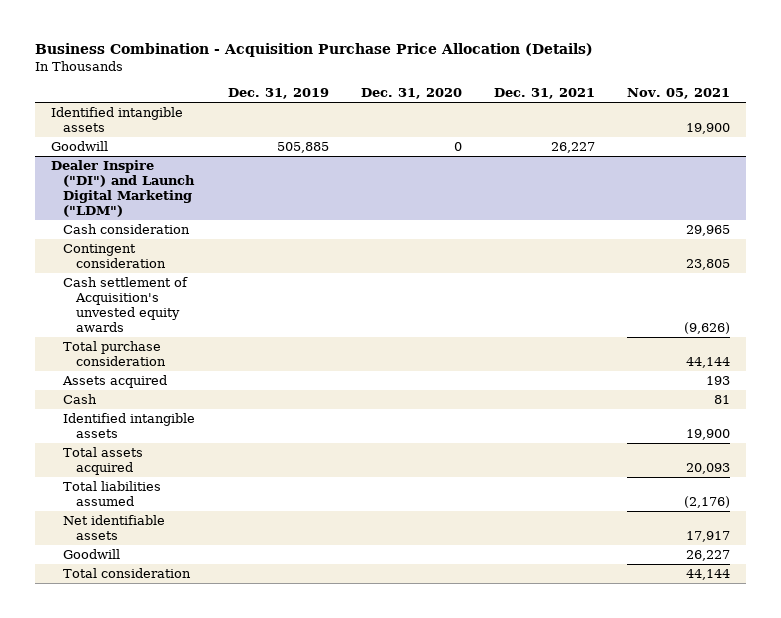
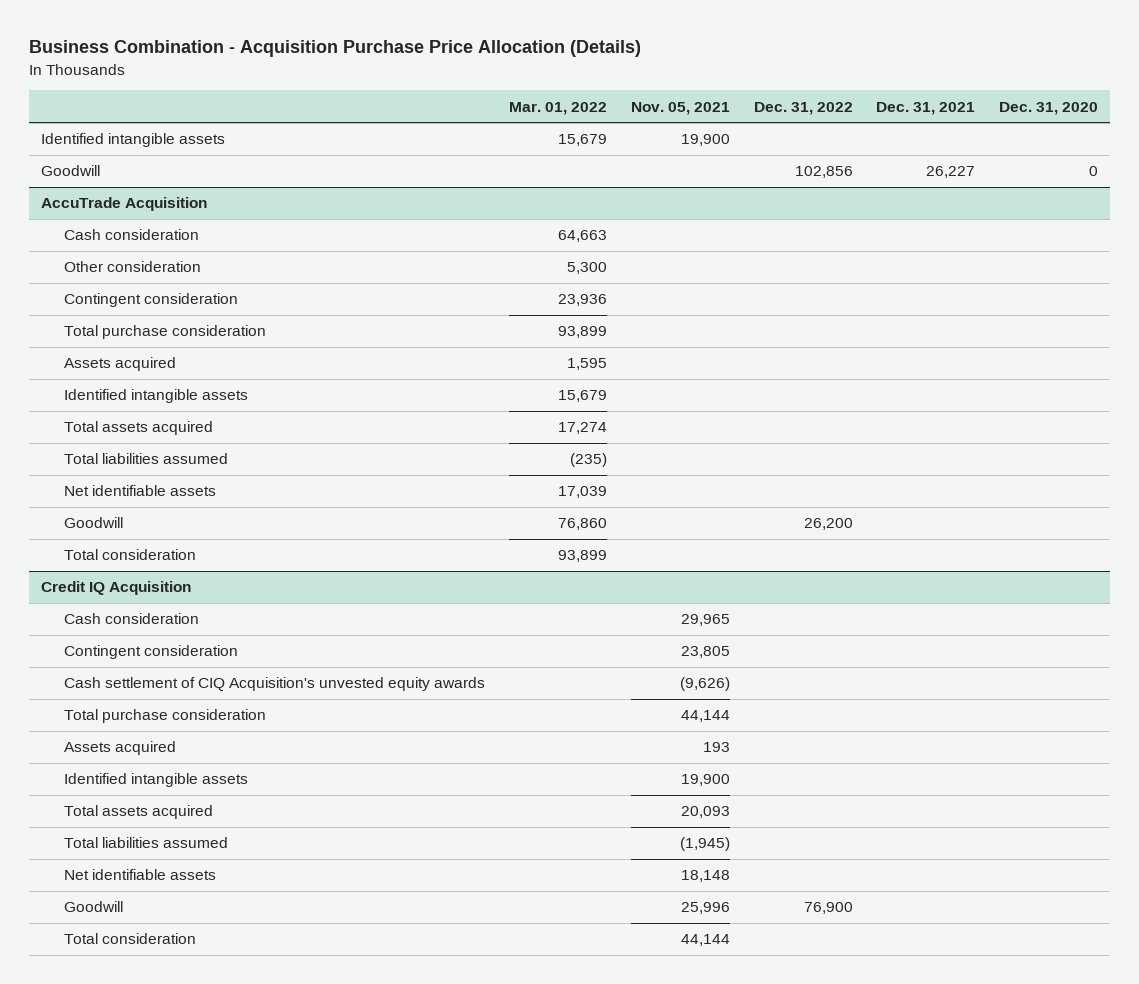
[227,88,329,100] Dec. 31, 2019 -> none
none -> [509,101,608,115] Mar. 01, 2022
none -> [753,101,853,115] Dec. 31, 2022
none -> [40,197,207,212] AccuTrade Acquisition
none -> [64,229,200,241] Cash consideration
none -> [64,261,202,273] Other consideration
none -> [64,293,239,308] Contingent consideration
none -> [64,325,267,340] Total purchase consideration
none -> [64,357,177,372] Assets acquired
none -> [64,389,249,404] Identified intangible assets
none -> [64,421,214,436] Total assets acquired
none -> [64,453,229,465] Total liabilities assumed
none -> [64,485,217,497] Net identifiable assets
none -> [64,517,124,529] Goodwill
none -> [64,549,197,561] Total consideration
[51,160,196,218] Dealer Inspire ("DI") and Launch Digital Marketing ("LDM") -> [40,581,191,596] Credit IQ Acquisition
[63,277,189,333] Cash settlement of Acquisition's unvested equity awards -> [64,677,486,692] Cash settlement of CIQ Acquisition's unvested equity awards
[63,394,98,405] Cash -> none
[683,496,730,509] (2,176) -> [679,837,730,852] (1,945)
[685,531,730,543] 17,917 -> [680,870,730,883] 18,148
[685,550,730,562] 26,227 -> [680,902,730,915] 25,996

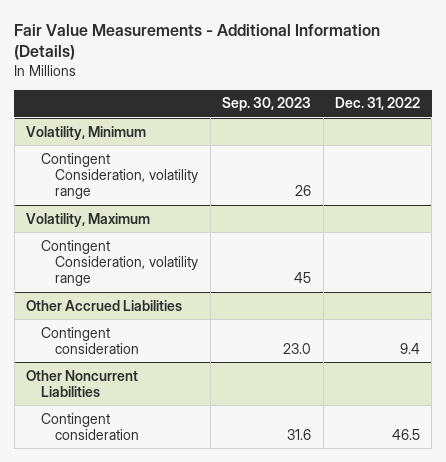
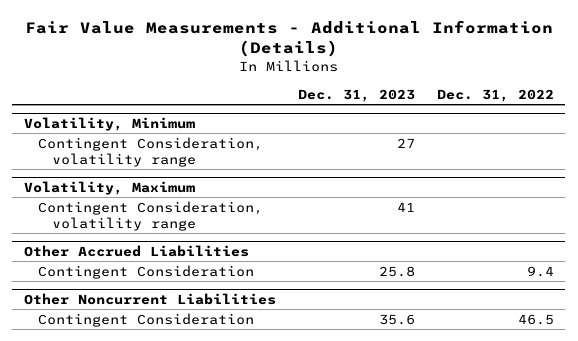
[222,97,312,112] Sep. 30, 2023 -> none
none -> [297,89,415,103] Dec. 31, 2023
[40,326,140,354] Contingent consideration -> [37,264,254,279] Contingent Consideration
[40,412,140,440] Contingent consideration -> [37,312,254,327] Contingent Consideration

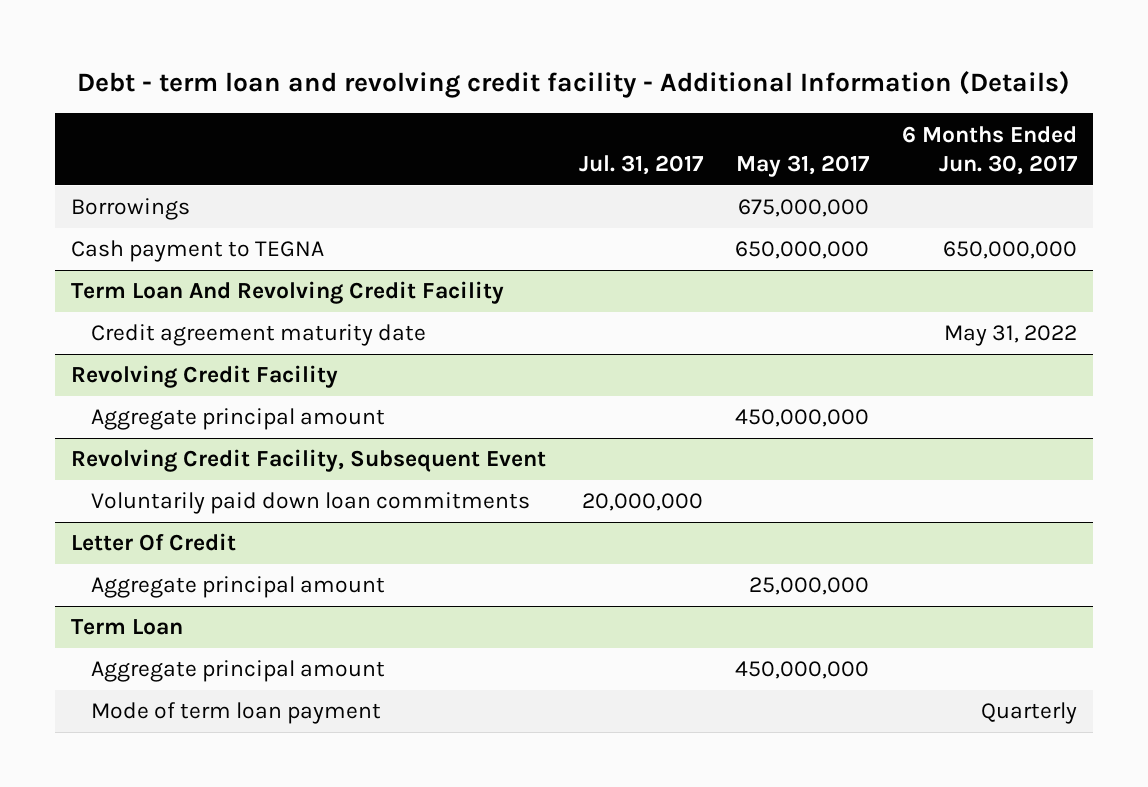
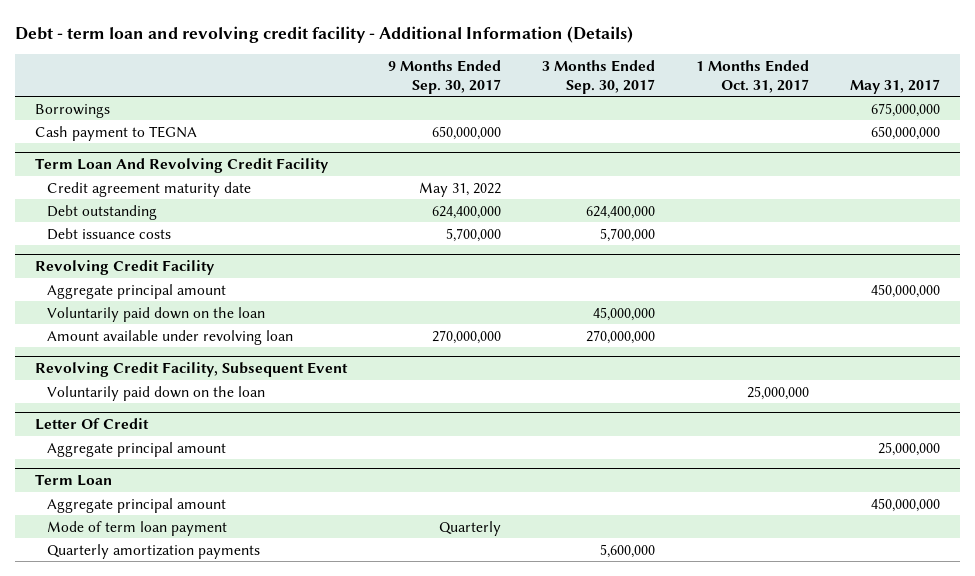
[578,155,704,176] Jul. 31, 2017 -> none
[901,125,1078,176] 6 Months Ended Jun. 30, 2017 -> none
none -> [388,59,502,94] 9 Months Ended Sep. 30, 2017
none -> [541,59,655,94] 3 Months Ended Sep. 30, 2017
none -> [695,59,809,93] 1 Months Ended Oct. 31, 2017
none -> [46,204,157,220] Debt outstanding
none -> [46,227,171,240] Debt issuance costs
none -> [46,306,265,322] Voluntarily paid down on the loan
none -> [46,329,293,345] Amount available under revolving loan
[90,492,530,515] Voluntarily paid down loan commitments -> [46,385,265,401] Voluntarily paid down on the loan
none -> [46,543,260,559] Quarterly amortization payments

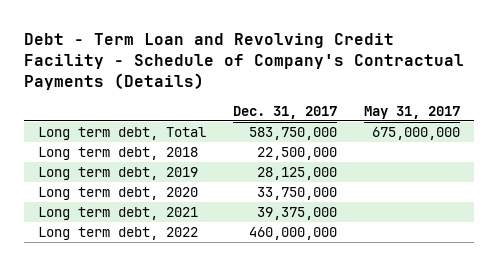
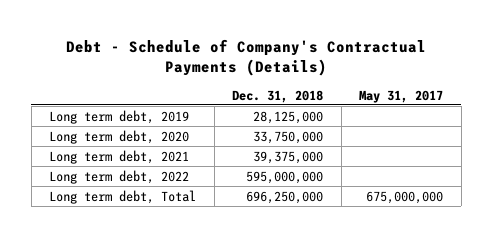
[23,33,464,91] Debt - Term Loan and Revolving Credit Facility - Schedule of Company's Contractual Payments (Details) -> [66,38,427,76] Debt - Schedule of Company's Contractual Payments (Details)
[232,105,337,119] Dec. 31, 2017 -> none
none -> [232,89,324,103] Dec. 31, 2018
[37,146,198,160] Long term debt, 2018 -> none
[37,126,206,140] Long term debt, Total -> [49,189,197,204] Long term debt, Total

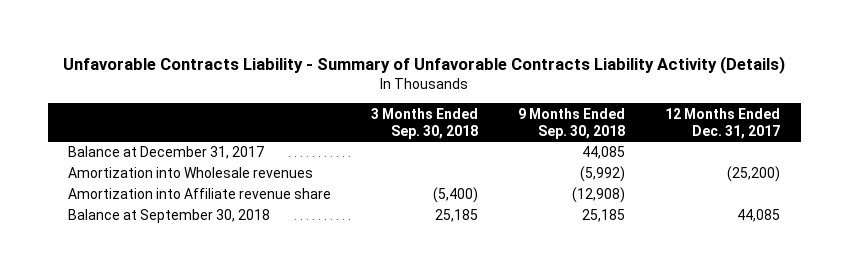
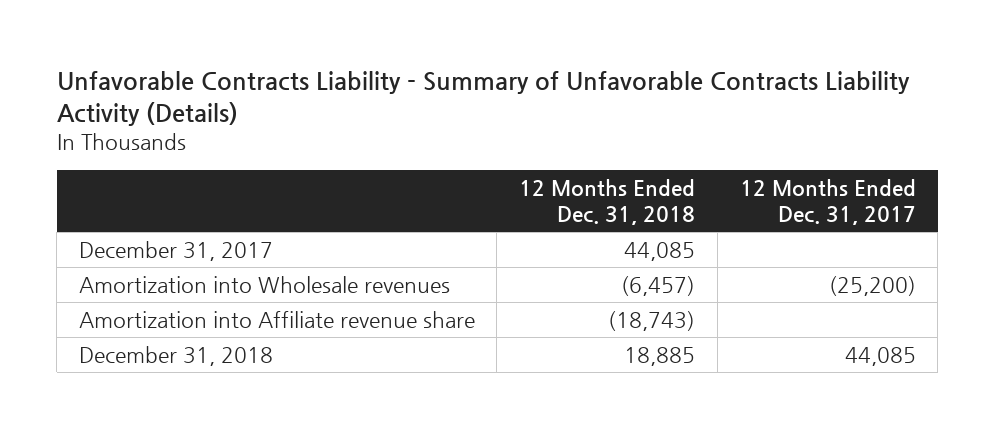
[371,107,479,139] 3 Months Ended Sep. 30, 2018 -> none
[518,107,626,139] 9 Months Ended Sep. 30, 2018 -> none
none -> [519,178,696,225] 12 Months Ended Dec. 31, 2018
[68,146,265,160] Balance at December 31, 2017 -> [78,240,273,261] December 31, 2017
[68,209,271,224] Balance at September 30, 2018 -> [78,345,273,366] December 31, 2018

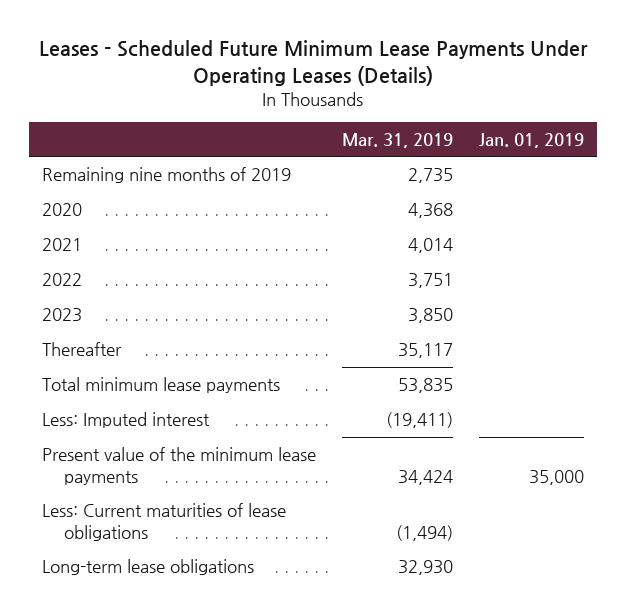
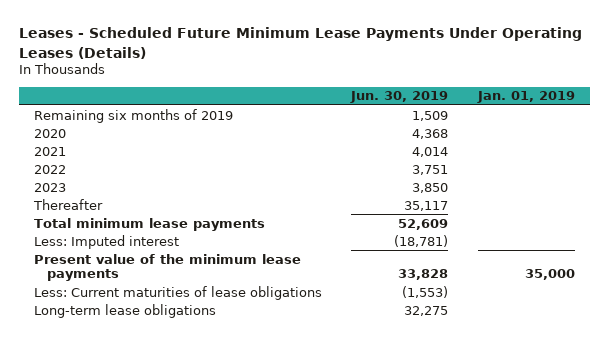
[341,132,453,148] Mar. 31, 2019 -> none
none -> [350,91,449,104] Jun. 30, 2019
[41,167,291,184] Remaining nine months of 2019 -> [33,108,233,123] Remaining six months of 2019

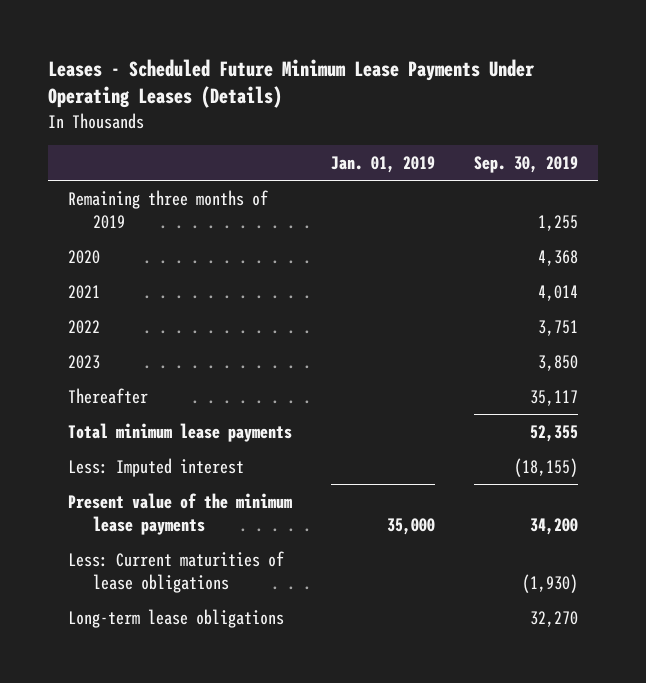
[350,91,449,104] Jun. 30, 2019 -> none
none -> [474,155,579,173] Sep. 30, 2019
[33,108,233,123] Remaining six months of 2019 -> [67,189,268,229] Remaining three months of 2019

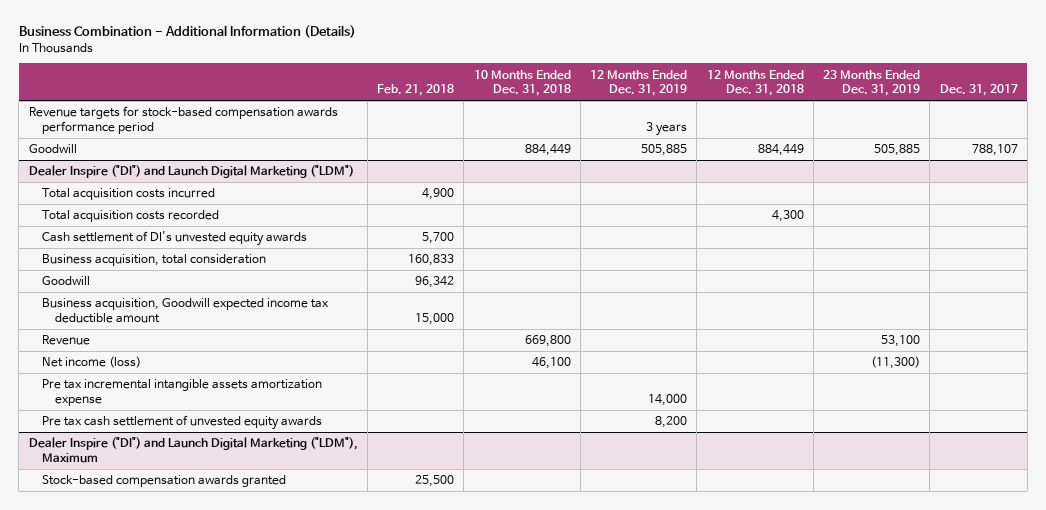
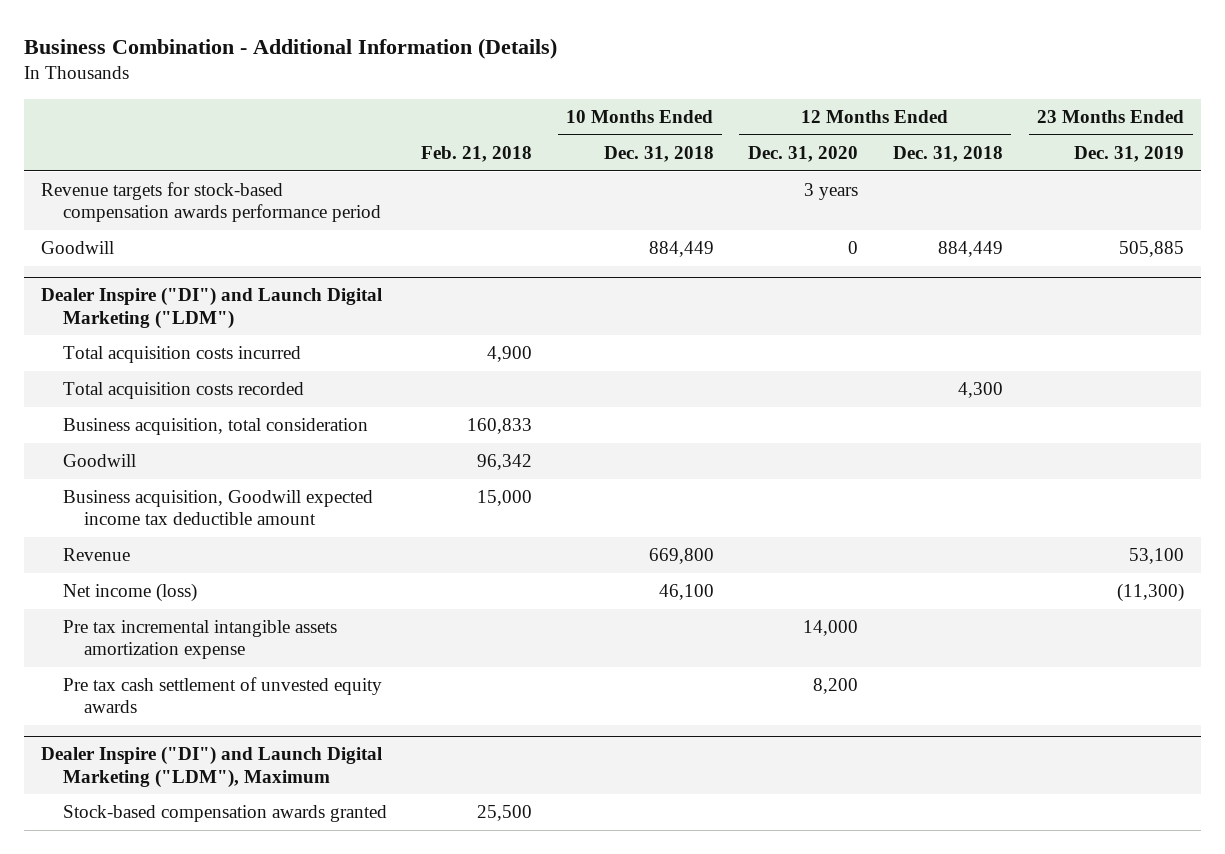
[590,69,688,97] 12 Months Ended Dec. 31, 2019 -> none
[939,84,1018,97] Dec. 31, 2017 -> none
none -> [748,145,859,162] Dec. 31, 2020
[41,231,307,247] Cash settlement of DI's unvested equity awards -> none

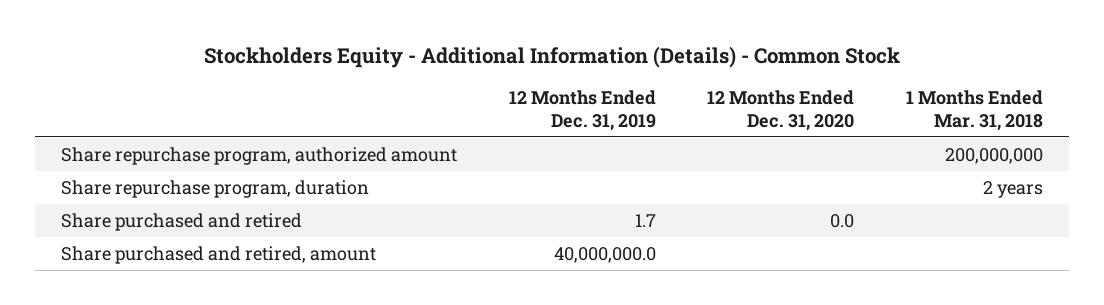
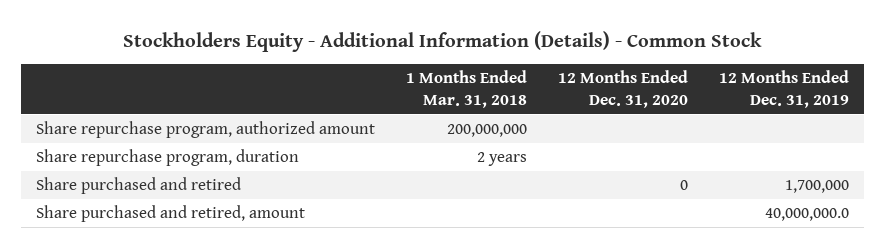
[634,213,656,227] 1.7 -> [784,180,849,194] 1,700,000
[830,213,855,228] 0.0 -> [679,180,688,191] 0

